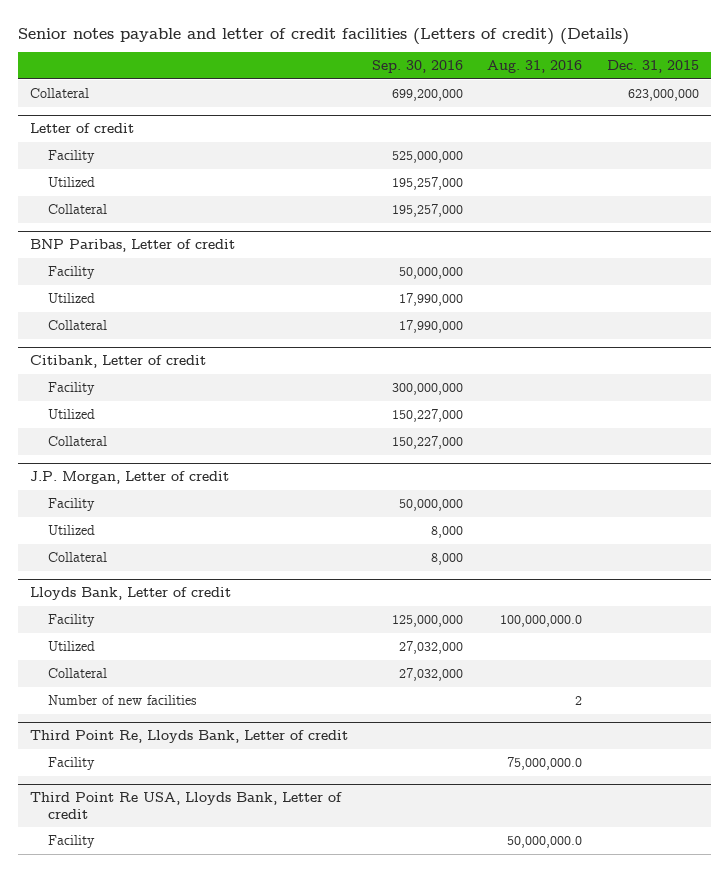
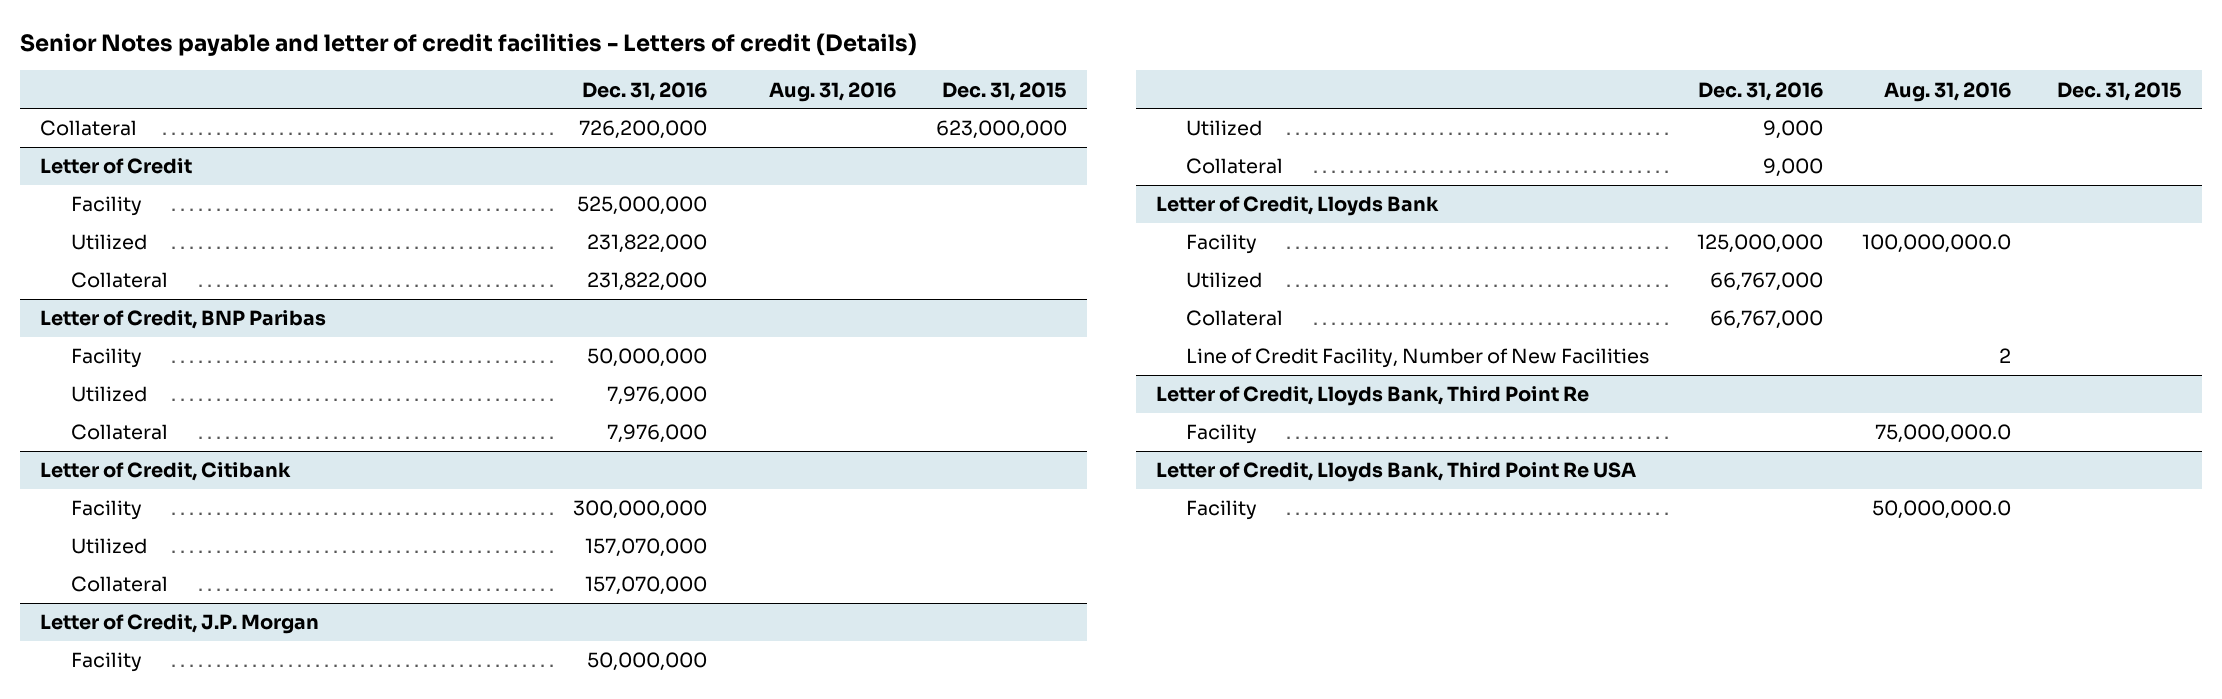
[17,27,629,45] Senior notes payable and letter of credit facilities (Letters of credit) (Details) -> [20,32,918,56] Senior Notes payable and letter of credit facilities - Letters of credit (Details)
[372,60,464,74] Sep. 30, 2016 -> none
none -> [582,81,708,101] Dec. 31, 2016
[29,123,134,134] Letter of credit -> [40,158,193,175] Letter of Credit
[29,239,235,253] BNP Paribas, Letter of credit -> [40,310,327,330] Letter of Credit, BNP Paribas
[29,355,206,369] Citibank, Letter of credit -> [40,462,292,482] Letter of Credit, Citibank
[29,471,229,485] J.P. Morgan, Letter of credit -> [40,614,320,635] Letter of Credit, J.P. Morgan
[29,587,231,601] Lloyds Bank, Letter of credit -> [1155,196,1439,217] Letter of Credit, Lloyds Bank
[48,694,198,705] Number of new facilities -> [1185,348,1649,369] Line of Credit Facility, Number of New Facilities
[29,730,348,744] Third Point Re, Lloyds Bank, Letter of credit -> [1155,386,1589,407] Letter of Credit, Lloyds Bank, Third Point Re
[29,792,342,819] Third Point Re USA, Lloyds Bank, Letter of credit -> [1155,462,1636,483] Letter of Credit, Lloyds Bank, Third Point Re USA

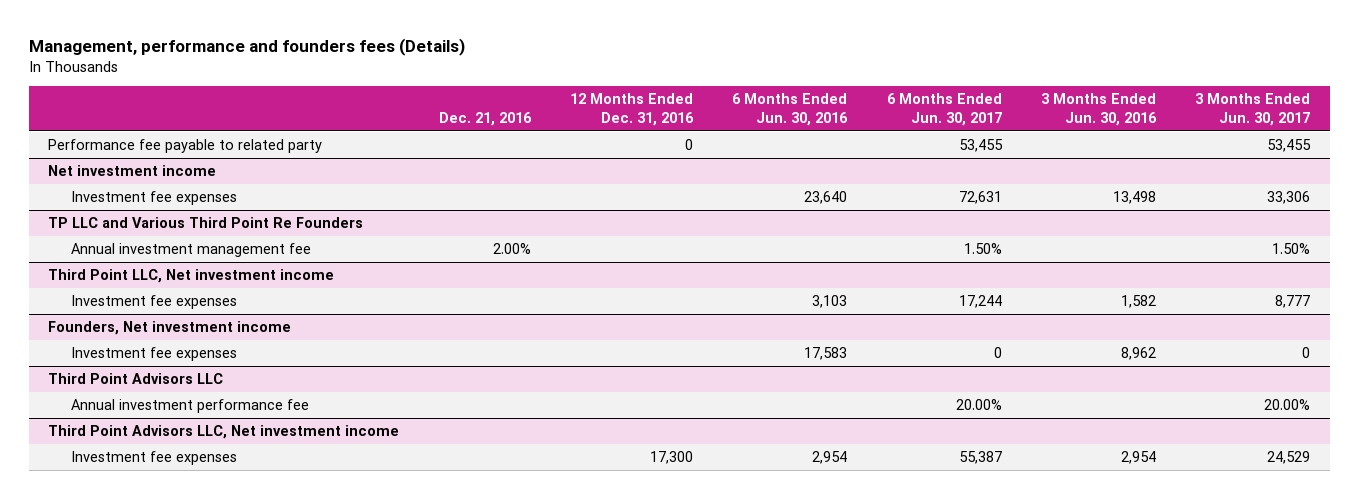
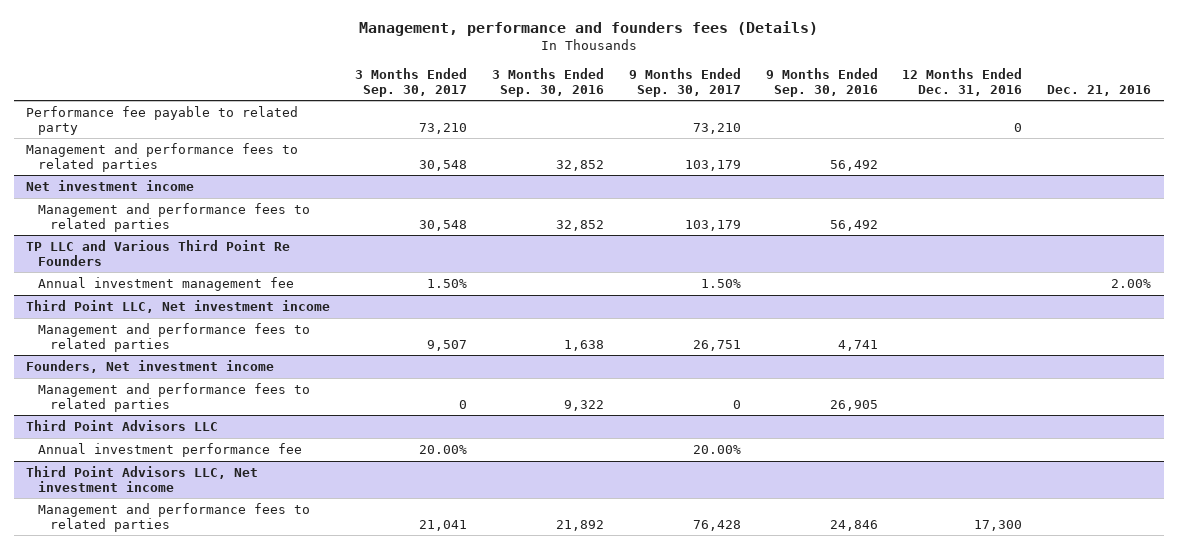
[732,93,849,127] 6 Months Ended Jun. 30, 2016 -> none
[886,93,1002,127] 6 Months Ended Jun. 30, 2017 -> none
[1040,93,1157,127] 3 Months Ended Jun. 30, 2016 -> none
[1195,93,1311,127] 3 Months Ended Jun. 30, 2017 -> none
none -> [354,68,467,97] 3 Months Ended Sep. 30, 2017
none -> [491,68,604,97] 3 Months Ended Sep. 30, 2016
none -> [628,68,741,97] 9 Months Ended Sep. 30, 2017
none -> [765,68,878,97] 9 Months Ended Sep. 30, 2016
none -> [26,143,299,172] Management and performance fees to related parties
[71,191,238,206] Investment fee expenses -> none
none -> [38,203,311,232] Management and performance fees to related parties
[71,295,238,310] Investment fee expenses -> none
none -> [38,323,311,352] Management and performance fees to related parties
[71,347,238,362] Investment fee expenses -> none
none -> [38,383,311,412] Management and performance fees to related parties
[71,451,238,466] Investment fee expenses -> [38,503,311,532] Management and performance fees to related parties

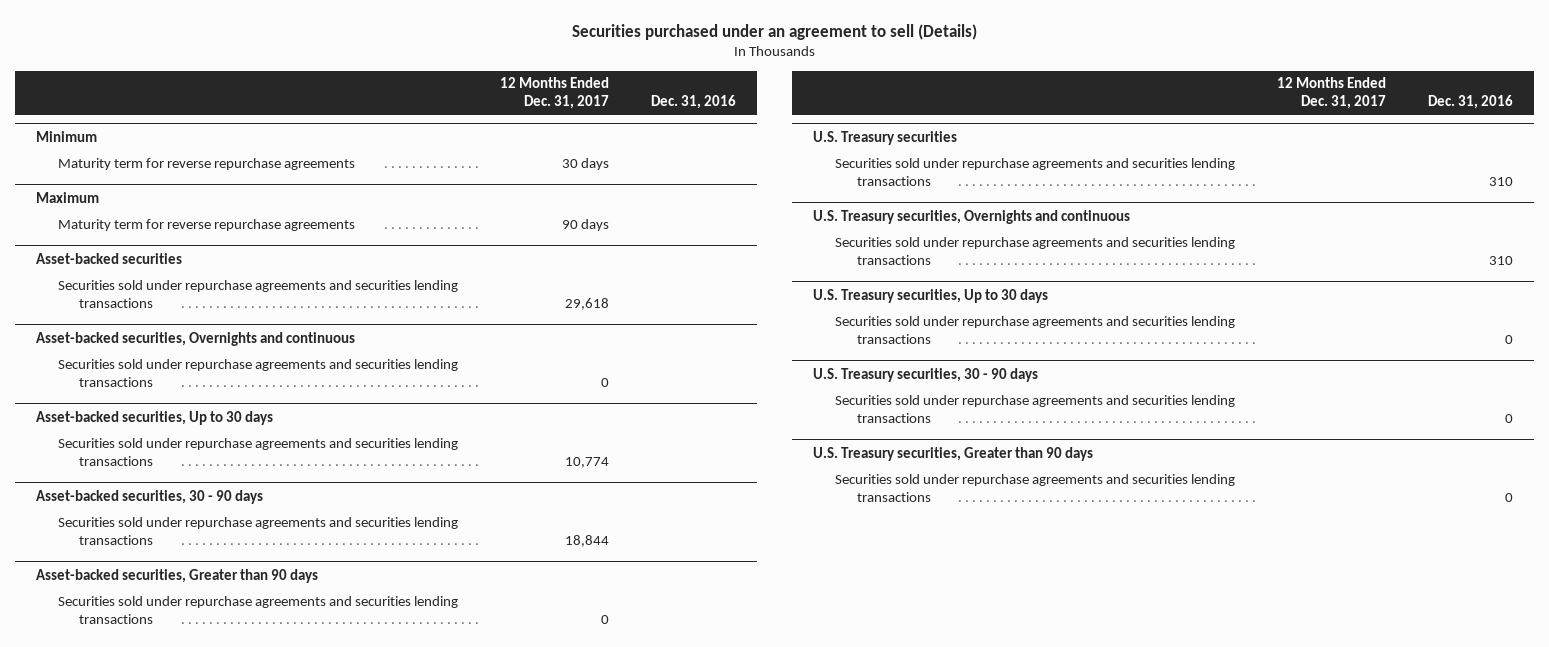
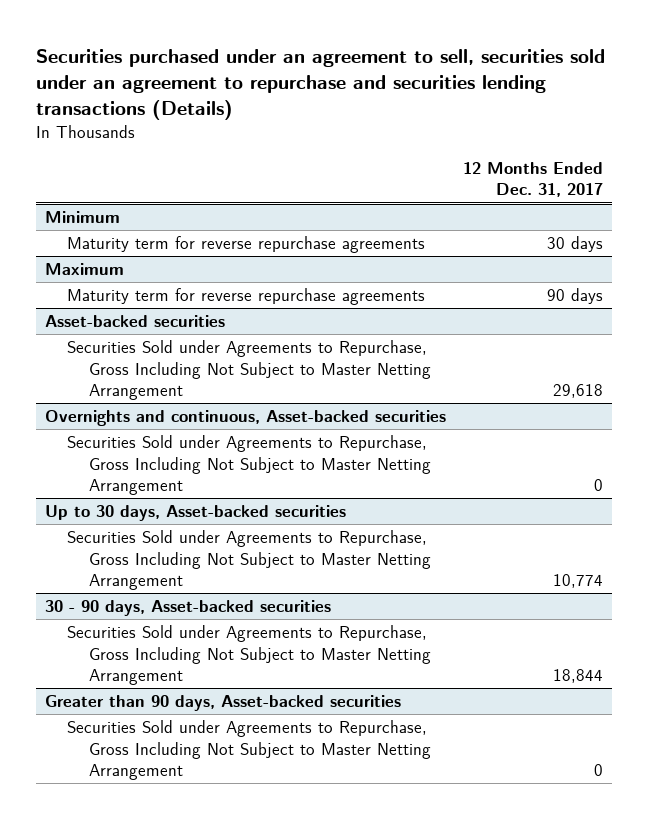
[571,23,977,40] Securities purchased under an agreement to sell (Details) -> [36,48,606,121] Securities purchased under an agreement to sell, securities sold under an agreement to repurchase and securities lending transactions (Details)
[650,95,736,110] Dec. 31, 2016 -> none
[813,130,958,145] U.S. Treasury securities -> none
[835,157,1236,186] Securities sold under repurchase agreements and securities lending transactions -> none
[813,209,1131,224] U.S. Treasury securities, Overnights and continuous -> none
[835,236,1236,265] Securities sold under repurchase agreements and securities lending transactions -> none
[813,288,1049,303] U.S. Treasury securities, Up to 30 days -> none
[835,315,1236,344] Securities sold under repurchase agreements and securities lending transactions -> none
[813,367,1039,382] U.S. Treasury securities, 30 - 90 days -> none
[835,394,1236,423] Securities sold under repurchase agreements and securities lending transactions -> none
[813,446,1094,461] U.S. Treasury securities, Greater than 90 days -> none
[835,473,1236,502] Securities sold under repurchase agreements and securities lending transactions -> none
[57,279,458,308] Securities sold under repurchase agreements and securities lending transactions -> [66,339,431,401] Securities Sold under Agreements to Repurchase, Gross Including Not Subject to Master Netting Arrangement
[35,331,355,346] Asset-backed securities, Overnights and continuous -> [45,409,447,426] Overnights and continuous, Asset-backed securities
[57,358,458,387] Securities sold under repurchase agreements and securities lending transactions -> [66,434,431,496] Securities Sold under Agreements to Repurchase, Gross Including Not Subject to Master Netting Arrangement
[35,410,273,425] Asset-backed securities, Up to 30 days -> [45,504,347,521] Up to 30 days, Asset-backed securities
[57,437,458,466] Securities sold under repurchase agreements and securities lending transactions -> [66,529,431,591] Securities Sold under Agreements to Repurchase, Gross Including Not Subject to Master Netting Arrangement
[35,489,263,504] Asset-backed securities, 30 - 90 days -> [45,599,332,616] 30 - 90 days, Asset-backed securities
[57,516,458,545] Securities sold under repurchase agreements and securities lending transactions -> [66,624,431,686] Securities Sold under Agreements to Repurchase, Gross Including Not Subject to Master Netting Arrangement
[35,568,318,583] Asset-backed securities, Greater than 90 days -> [45,694,402,711] Greater than 90 days, Asset-backed securities
[57,595,458,624] Securities sold under repurchase agreements and securities lending transactions -> [66,719,431,781] Securities Sold under Agreements to Repurchase, Gross Including Not Subject to Master Netting Arrangement

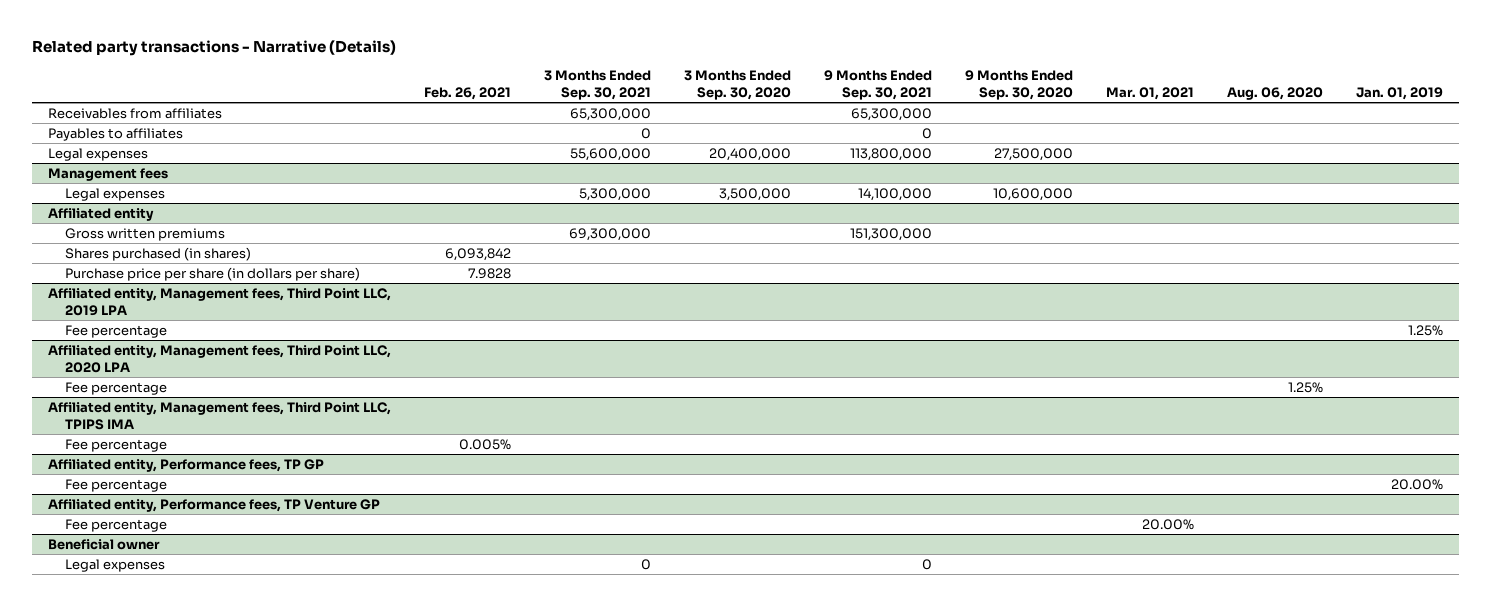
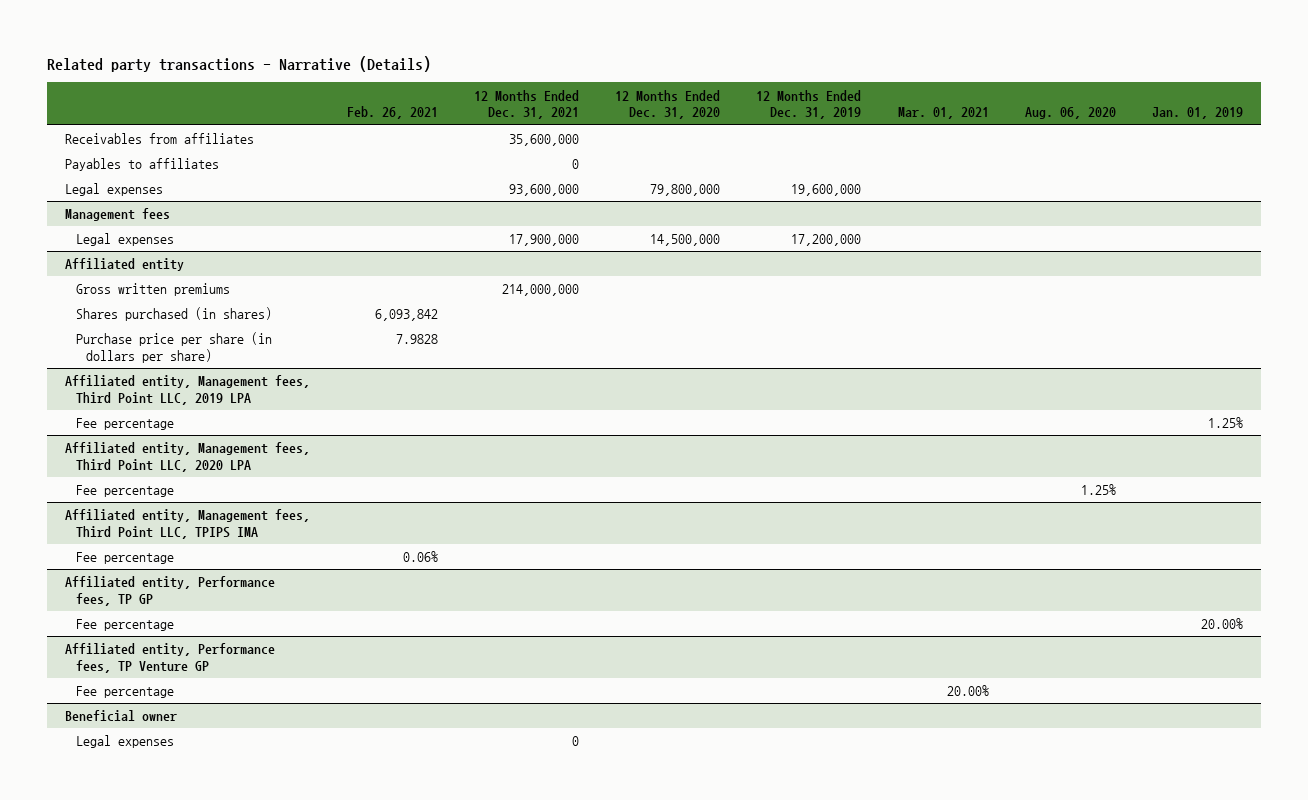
[544,70,652,101] 3 Months Ended Sep. 30, 2021 -> none
[684,70,792,101] 3 Months Ended Sep. 30, 2020 -> none
[824,70,933,101] 9 Months Ended Sep. 30, 2021 -> none
[964,70,1073,101] 9 Months Ended Sep. 30, 2020 -> none
none -> [473,89,579,120] 12 Months Ended Dec. 31, 2021
none -> [615,89,721,120] 12 Months Ended Dec. 31, 2020
none -> [756,89,862,120] 12 Months Ended Dec. 31, 2019
[459,439,512,451] 0.005% -> [402,551,438,563] 0.06%

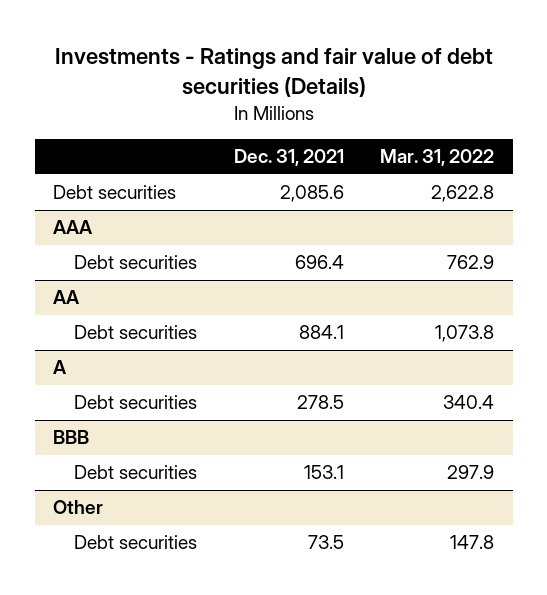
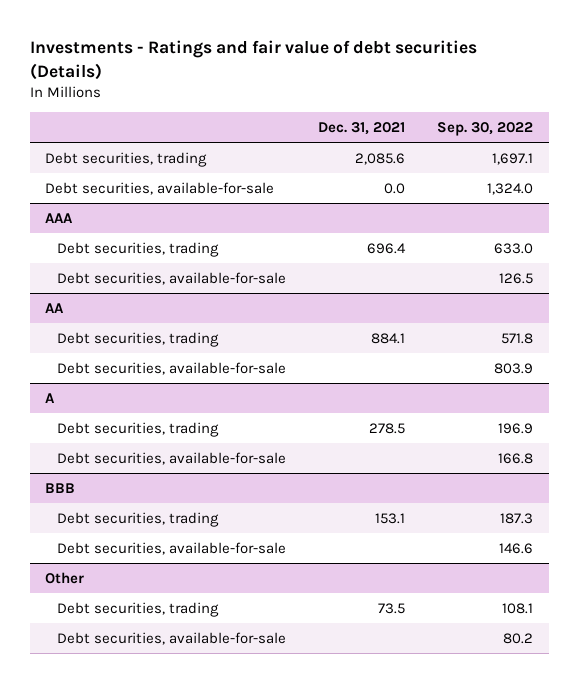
[380,149,495,167] Mar. 31, 2022 -> none
none -> [436,121,533,136] Sep. 30, 2022
[52,185,176,200] Debt securities -> [45,151,208,167] Debt securities, trading
none -> [45,181,275,195] Debt securities, available-for-sale
[73,255,197,270] Debt securities -> [56,241,219,257] Debt securities, trading
none -> [56,271,286,285] Debt securities, available-for-sale
[73,325,197,340] Debt securities -> [56,331,219,347] Debt securities, trading
none -> [56,361,286,375] Debt securities, available-for-sale
[73,395,197,410] Debt securities -> [56,421,219,437] Debt securities, trading
none -> [56,451,286,465] Debt securities, available-for-sale
[73,465,197,480] Debt securities -> [56,511,219,527] Debt securities, trading
none -> [56,541,286,555] Debt securities, available-for-sale
[73,535,197,550] Debt securities -> [56,601,219,617] Debt securities, trading
none -> [56,631,286,645] Debt securities, available-for-sale

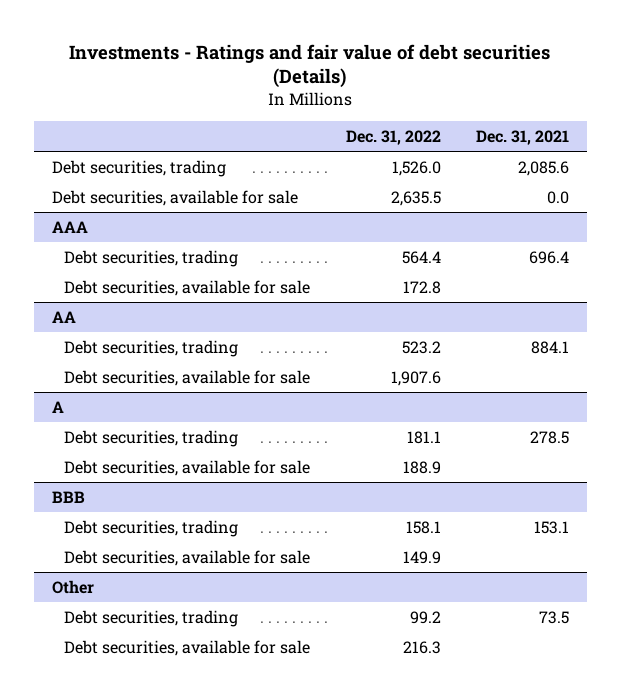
[436,121,533,136] Sep. 30, 2022 -> none
none -> [345,129,441,145] Dec. 31, 2022
[45,181,275,195] Debt securities, available-for-sale -> [51,189,298,206] Debt securities, available for sale
[56,271,286,285] Debt securities, available-for-sale -> [64,279,311,296] Debt securities, available for sale
[56,361,286,375] Debt securities, available-for-sale -> [64,369,311,386] Debt securities, available for sale
[56,451,286,465] Debt securities, available-for-sale -> [64,459,311,476] Debt securities, available for sale
[56,541,286,555] Debt securities, available-for-sale -> [64,549,311,566] Debt securities, available for sale
[56,631,286,645] Debt securities, available-for-sale -> [64,639,311,656] Debt securities, available for sale

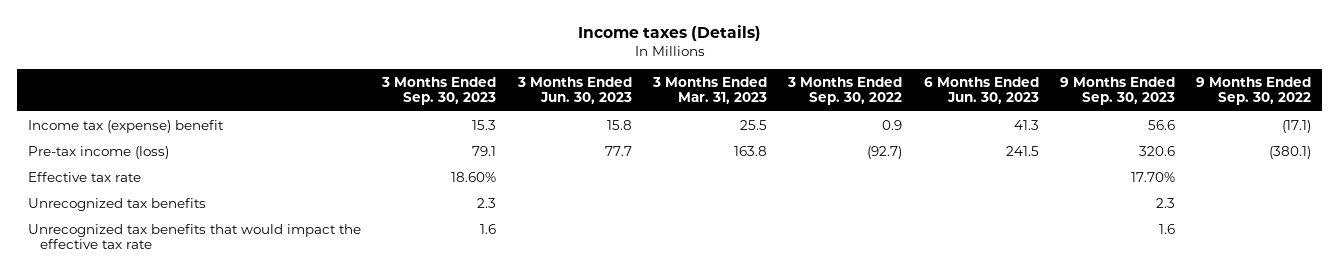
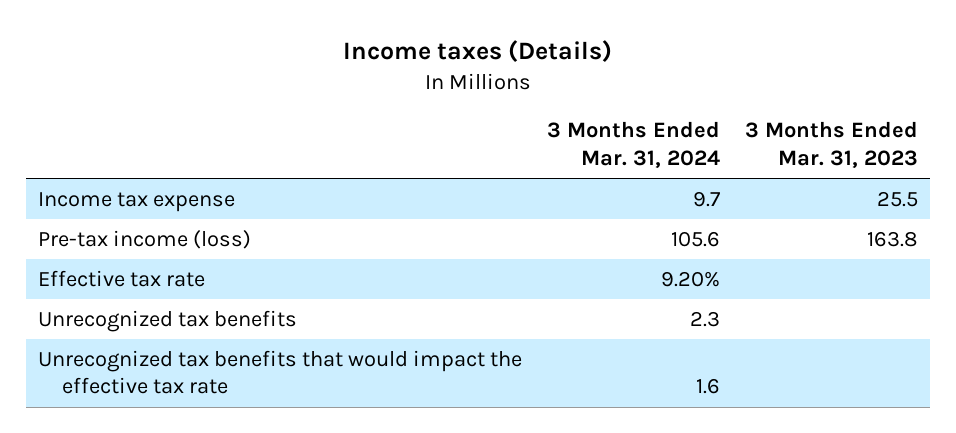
[381,77,497,106] 3 Months Ended Sep. 30, 2023 -> none
[516,77,632,105] 3 Months Ended Jun. 30, 2023 -> none
[787,77,903,106] 3 Months Ended Sep. 30, 2022 -> none
[923,77,1039,105] 6 Months Ended Jun. 30, 2023 -> none
[1059,77,1175,106] 9 Months Ended Sep. 30, 2023 -> none
[1196,77,1312,106] 9 Months Ended Sep. 30, 2022 -> none
none -> [546,121,720,169] 3 Months Ended Mar. 31, 2024
[27,119,224,133] Income tax (expense) benefit -> [38,191,236,212] Income tax expense

